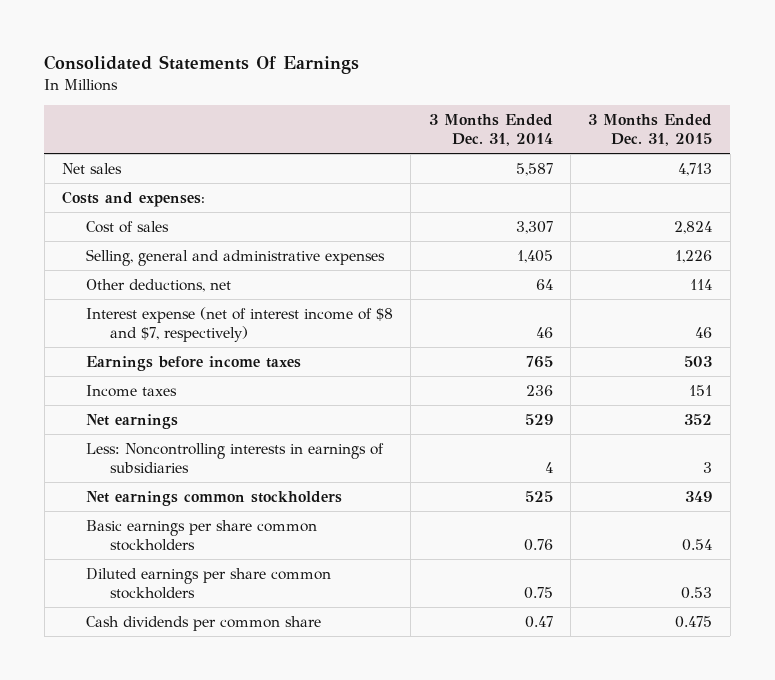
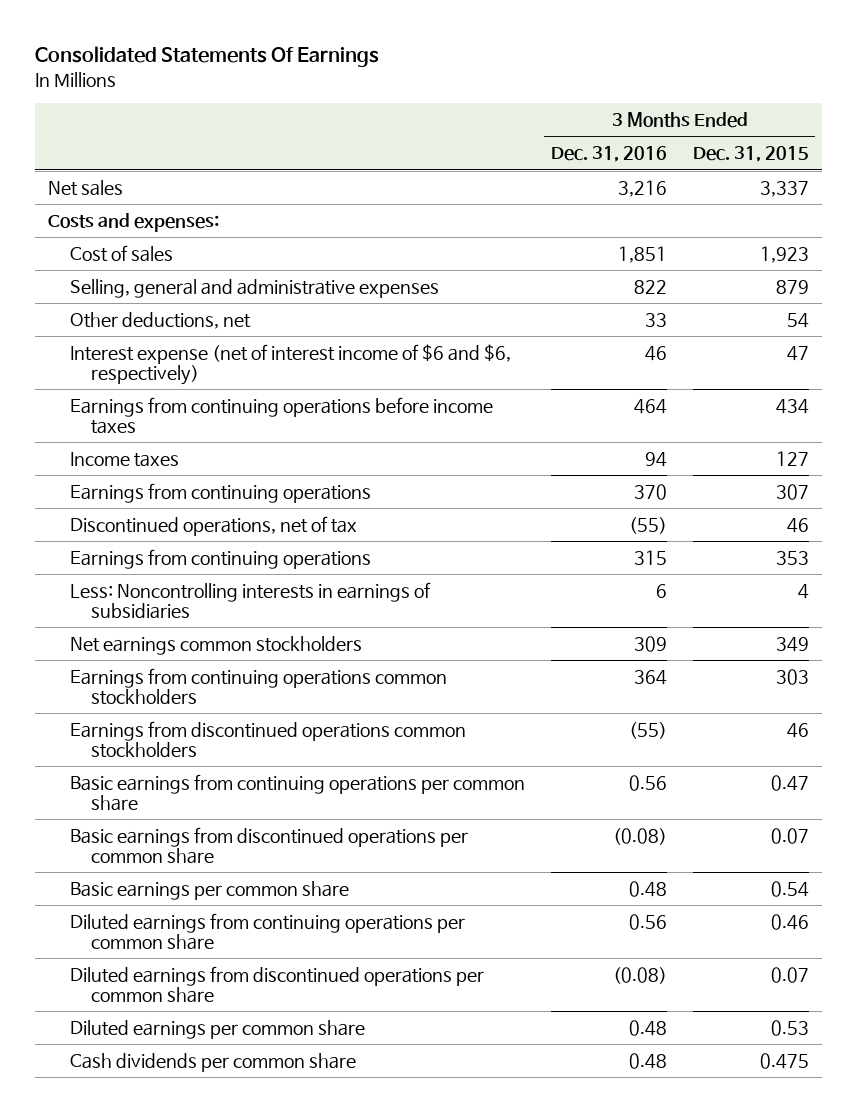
[428,113,553,146] 3 Months Ended Dec. 31, 2014 -> none
none -> [550,146,667,163] Dec. 31, 2016
[678,162,713,176] 4,713 -> [759,180,809,197] 3,337
[674,220,713,234] 2,824 -> [759,245,809,263] 1,923
[675,249,713,263] 1,226 -> [775,279,809,294] 879
[690,278,713,290] 114 -> [786,312,809,328] 54
[85,306,393,342] Interest expense (net of interest income of $8 and $7, respectively) -> [69,343,511,385] Interest expense (net of interest income of $6 and $6, respectively)
[695,326,713,338] 46 -> [786,345,809,361] 47
[85,355,301,371] Earnings before income taxes -> [69,396,493,434] Earnings from continuing operations before income taxes
[684,355,713,367] 503 -> [775,398,809,414] 434
[689,384,713,396] 151 -> [775,450,809,466] 127
none -> [69,482,371,503] Earnings from continuing operations
none -> [69,515,357,536] Discontinued operations, net of tax
[85,413,178,429] Net earnings -> [69,548,371,569] Earnings from continuing operations
[684,413,713,425] 352 -> [775,550,809,565] 353
[703,461,713,473] 3 -> [797,583,809,599] 4
none -> [69,667,447,705] Earnings from continuing operations common stockholders
none -> [69,720,466,758] Earnings from discontinued operations common stockholders
none -> [69,773,525,811] Basic earnings from continuing operations per common share
none -> [69,826,468,864] Basic earnings from discontinued operations per common share
[85,519,317,551] Basic earnings per share common stockholders -> [69,880,349,900] Basic earnings per common share
none -> [69,912,465,950] Diluted earnings from continuing operations per common share
none -> [69,965,484,1003] Diluted earnings from discontinued operations per common share
[85,567,331,599] Diluted earnings per share common stockholders -> [69,1019,365,1039] Diluted earnings per common share

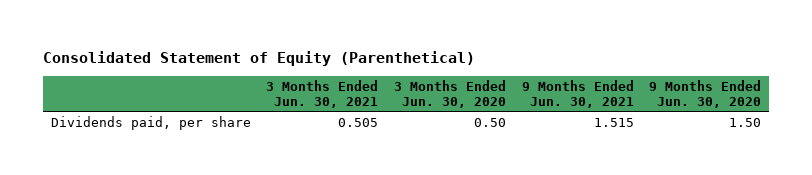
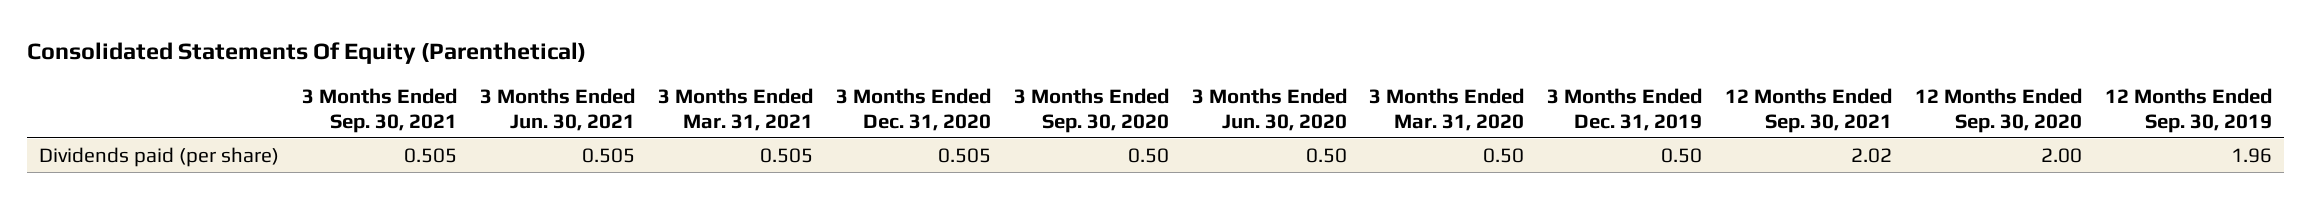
[42,50,475,66] Consolidated Statement of Equity (Parenthetical) -> [27,42,587,65] Consolidated Statements Of Equity (Parenthetical)
[521,79,634,108] 9 Months Ended Jun. 30, 2021 -> none
[649,79,762,108] 9 Months Ended Jun. 30, 2020 -> none
none -> [301,87,457,134] 3 Months Ended Sep. 30, 2021
none -> [657,87,813,132] 3 Months Ended Mar. 31, 2021
none -> [835,87,991,132] 3 Months Ended Dec. 31, 2020
none -> [1013,87,1169,134] 3 Months Ended Sep. 30, 2020
none -> [1369,87,1525,132] 3 Months Ended Mar. 31, 2020
none -> [1547,87,1703,132] 3 Months Ended Dec. 31, 2019
none -> [1725,87,1893,134] 12 Months Ended Sep. 30, 2021
none -> [1915,87,2083,134] 12 Months Ended Sep. 30, 2020
none -> [2105,87,2273,134] 12 Months Ended Sep. 30, 2019
[50,115,251,130] Dividends paid, per share -> [38,147,279,168] Dividends paid (per share)

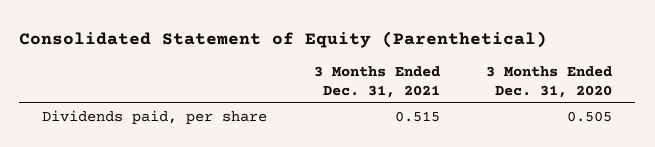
[27,42,587,65] Consolidated Statements Of Equity (Parenthetical) -> [19,30,548,48] Consolidated Statement of Equity (Parenthetical)
[301,87,457,134] 3 Months Ended Sep. 30, 2021 -> none
[479,87,635,132] 3 Months Ended Jun. 30, 2021 -> none
[657,87,813,132] 3 Months Ended Mar. 31, 2021 -> none
[1013,87,1169,134] 3 Months Ended Sep. 30, 2020 -> none
[1191,87,1347,132] 3 Months Ended Jun. 30, 2020 -> none
[1369,87,1525,132] 3 Months Ended Mar. 31, 2020 -> none
[1547,87,1703,132] 3 Months Ended Dec. 31, 2019 -> none
[1725,87,1893,134] 12 Months Ended Sep. 30, 2021 -> none
[1915,87,2083,134] 12 Months Ended Sep. 30, 2020 -> none
[2105,87,2273,134] 12 Months Ended Sep. 30, 2019 -> none
none -> [313,66,440,98] 3 Months Ended Dec. 31, 2021
[38,147,279,168] Dividends paid (per share) -> [42,109,268,124] Dividends paid, per share

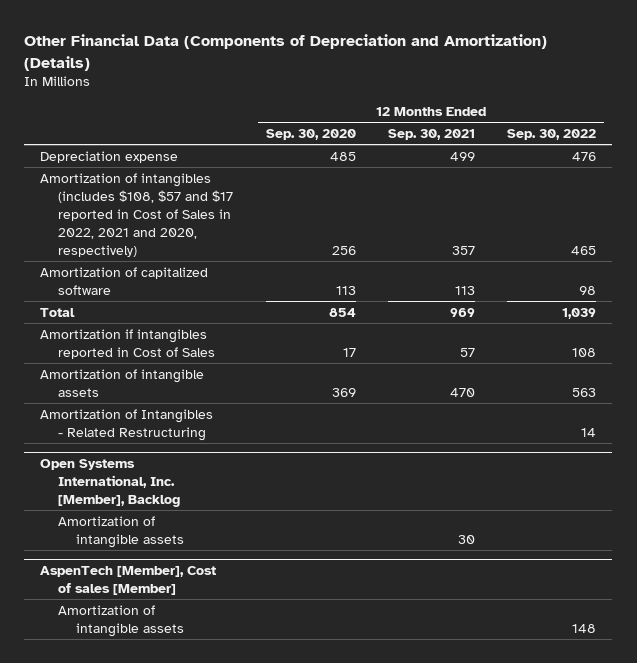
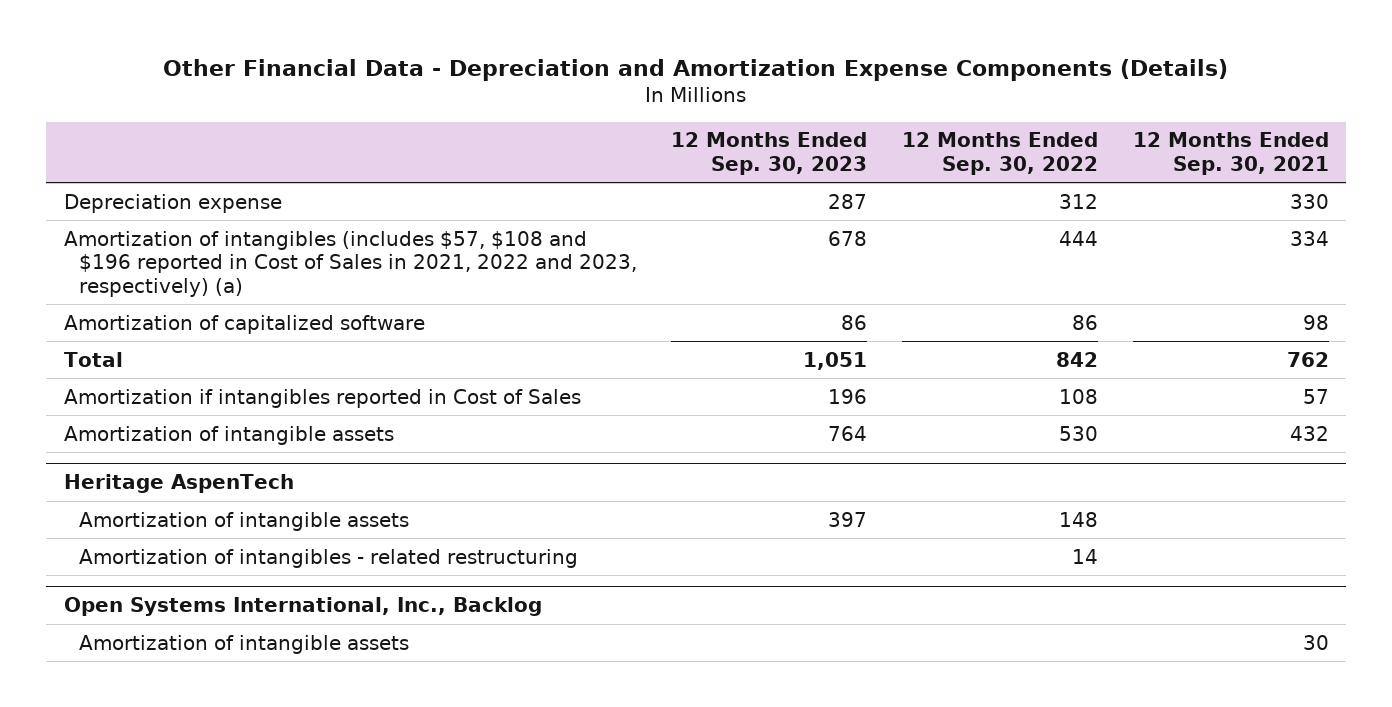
[24,33,548,71] Other Financial Data (Components of Depreciation and Amortization) (Details) -> [163,59,1229,82] Other Financial Data - Depreciation and Amortization Expense Components (Details)
[265,128,356,140] Sep. 30, 2020 -> none
none -> [671,132,868,175] 12 Months Ended Sep. 30, 2023
[450,151,476,161] 499 -> [1289,193,1329,209] 330
[572,151,597,161] 476 -> [1059,193,1099,209] 312
[40,172,234,257] Amortization of intangibles (includes $108, $57 and $17 reported in Cost of Sales in 2022, 2021 and 2020, respectively) -> [63,230,637,297] Amortization of intangibles (includes $57, $108 and $196 reported in Cost of Sales in 2021, 2022 and 2023, respectively) (a)
[452,245,476,255] 357 -> [1289,230,1329,246] 334
[571,245,597,255] 465 -> [1059,230,1099,246] 444
[455,285,476,295] 113 -> [1302,314,1329,330] 98
[579,285,597,295] 98 -> [1072,314,1099,330] 86
[450,307,476,317] 969 -> [1286,351,1329,367] 762
[562,307,597,319] 1,039 -> [1056,351,1099,367] 842
[40,408,214,441] Amortization of Intangibles - Related Restructuring -> none
[40,458,181,507] Open Systems International, Inc. [Member], Backlog -> none
[58,515,185,548] Amortization of intangible assets -> none
[40,565,217,595] AspenTech [Member], Cost of sales [Member] -> none
[450,387,476,397] 470 -> [1289,425,1329,441] 432
[572,387,597,397] 563 -> [1059,425,1099,441] 530
none -> [63,474,294,494] Heritage AspenTech
none -> [78,548,578,568] Amortization of intangibles - related restructuring
none -> [63,597,542,617] Open Systems International, Inc., Backlog
none -> [78,634,409,654] Amortization of intangible assets

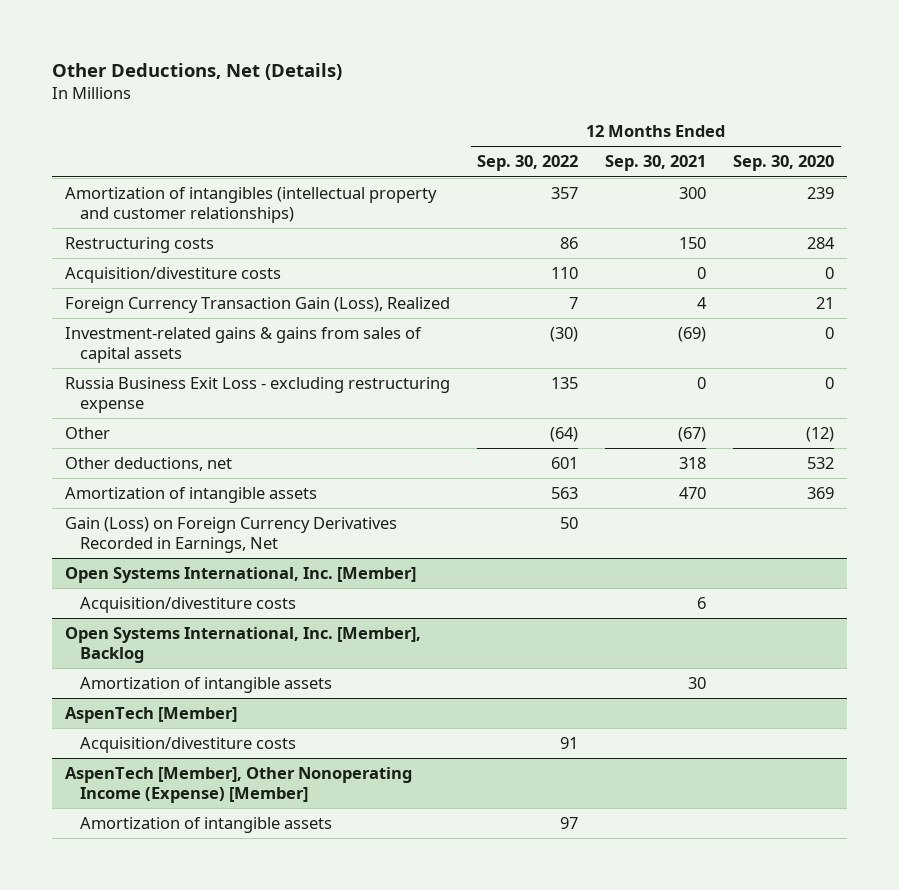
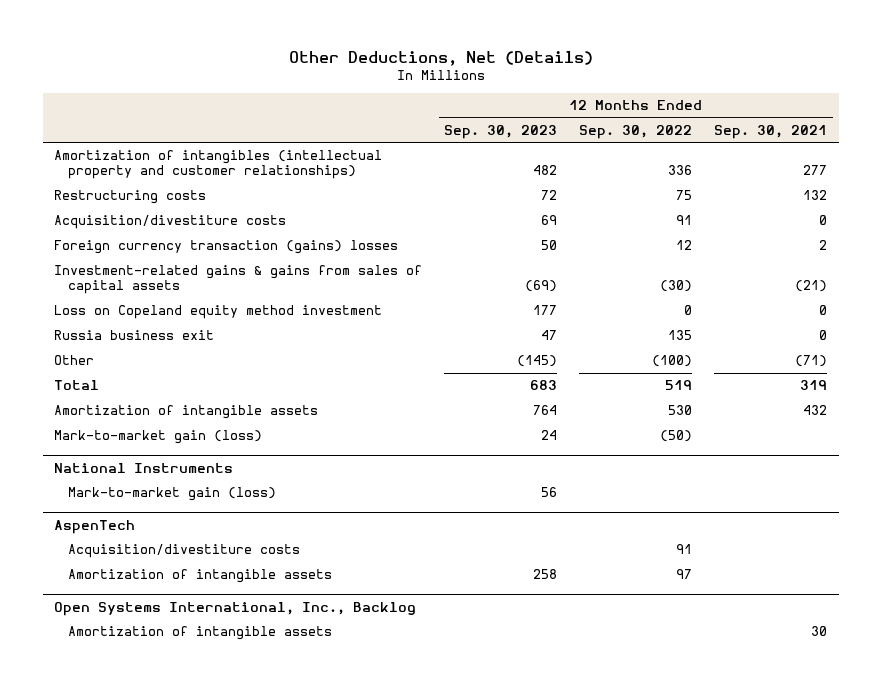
[732,155,834,172] Sep. 30, 2020 -> none
none -> [444,125,558,140] Sep. 30, 2023
[65,457,233,472] Other deductions, net -> none
[65,517,398,553] Gain (Loss) on Foreign Currency Derivatives Recorded in Earnings, Net -> none
[65,567,417,584] Open Systems International, Inc. [Member] -> none
[79,597,296,614] Acquisition/divestiture costs -> none
[65,627,422,663] Open Systems International, Inc. [Member], Backlog -> none
[79,677,332,694] Amortization of intangible assets -> none
[551,187,579,200] 357 -> [668,165,693,176] 336
[679,187,707,200] 300 -> [803,165,828,176] 277
[560,237,579,250] 86 -> [676,190,693,201] 75
[679,237,707,250] 150 -> [803,190,828,201] 132
[551,267,579,280] 110 -> [676,215,693,226] 91
[65,297,451,314] Foreign Currency Transaction Gain (Loss), Realized -> [53,240,398,255] Foreign currency transaction (gains) losses
[569,297,579,310] 7 -> [676,240,693,251] 12
[697,297,708,310] 4 -> [819,240,828,251] 2
[678,327,707,343] (69) -> [795,280,828,293] (21)
none -> [53,305,382,320] Loss on Copeland equity method investment
[65,377,451,413] Russia Business Exit Loss - excluding restructuring expense -> [53,330,214,341] Russia business exit
[550,427,579,443] (64) -> [652,355,693,368] (100)
[678,427,707,443] (67) -> [795,355,828,368] (71)
none -> [53,380,99,391] Total
[551,487,579,500] 563 -> [668,405,693,416] 530
[679,487,707,500] 470 -> [803,405,828,416] 432
none -> [53,430,262,445] Mark-to-market gain (loss)
none -> [53,462,233,473] National Instruments
none -> [67,487,276,502] Mark-to-market gain (loss)
[65,707,238,724] AspenTech [Member] -> [53,519,135,534] AspenTech
[65,767,413,803] AspenTech [Member], Other Nonoperating Income (Expense) [Member] -> none
none -> [53,601,416,616] Open Systems International, Inc., Backlog
none -> [67,626,332,641] Amortization of intangible assets

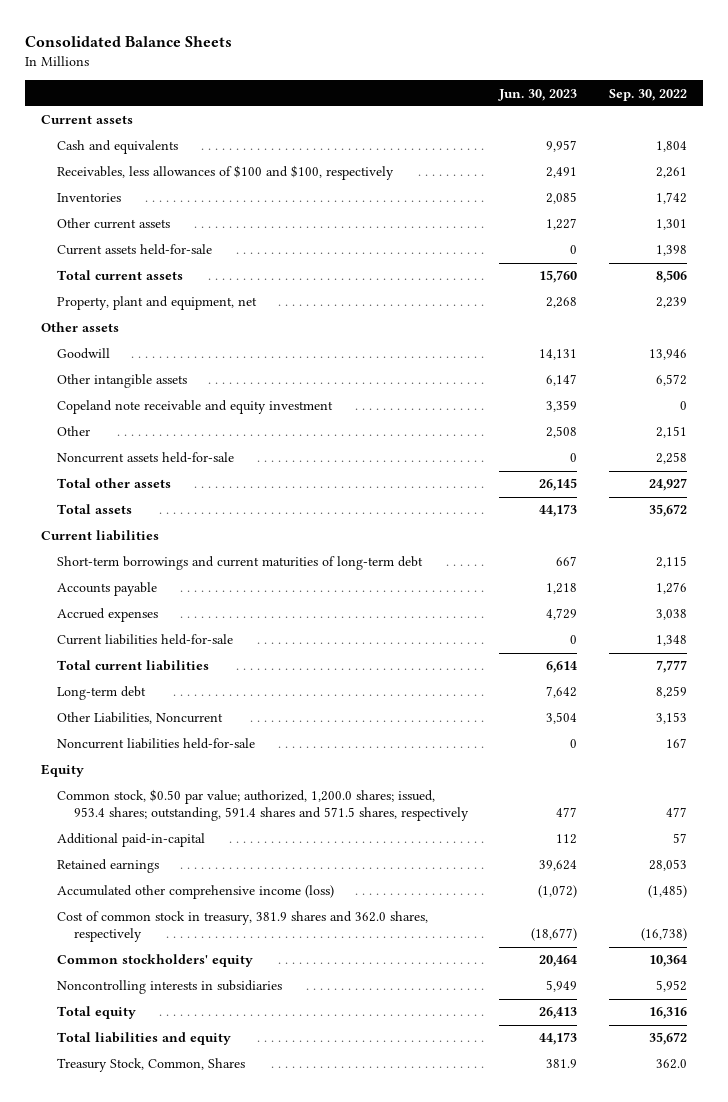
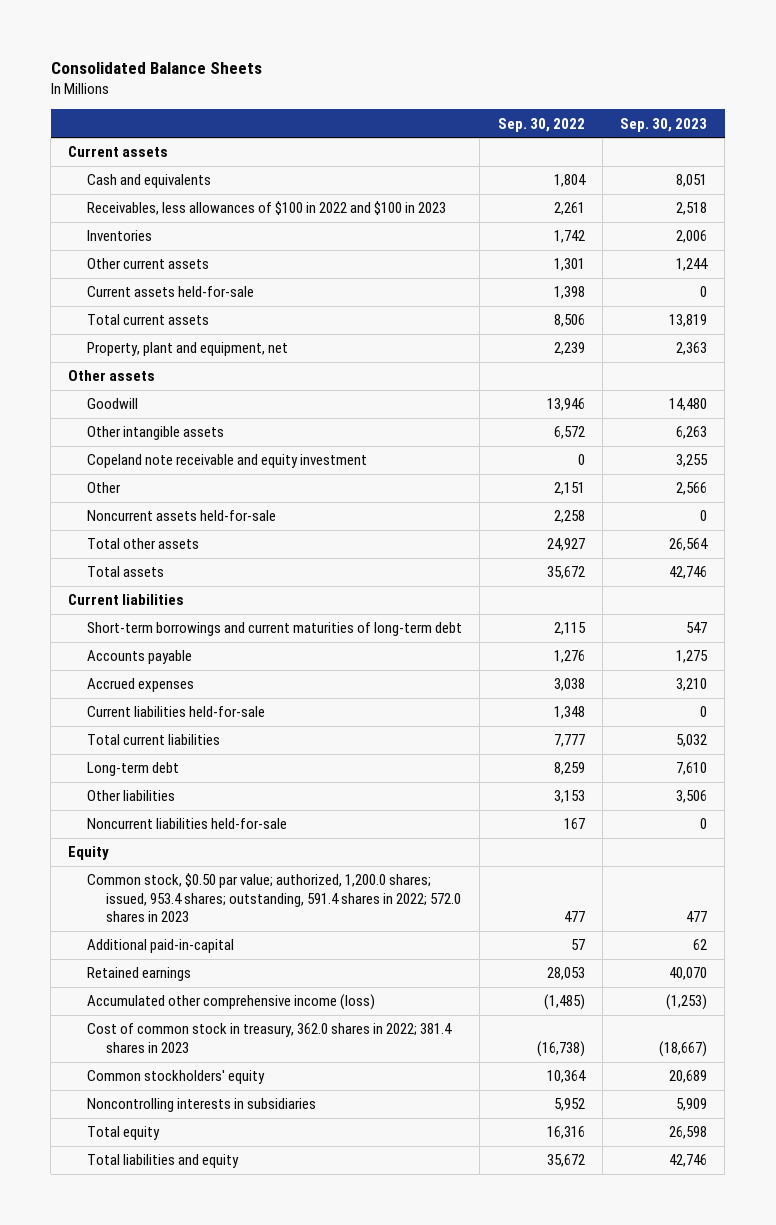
[498,88,578,101] Jun. 30, 2023 -> none
none -> [620,117,708,132] Sep. 30, 2023
[57,165,395,181] Receivables, less allowances of $100 and $100, respectively -> [86,201,446,216] Receivables, less allowances of $100 in 2022 and $100 in 2023
[57,712,224,725] Other Liabilities, Noncurrent -> [86,790,175,802] Other liabilities
[57,789,469,822] Common stock, $0.50 par value; authorized, 1,200.0 shares; issued, 953.4 shares; outstanding, 591.4 shares and 571.5 shares, respectively -> [86,873,461,923] Common stock, $0.50 par value; authorized, 1,200.0 shares; issued, 953.4 shares; outstanding, 591.4 shares in 2022; 572.0 shares in 2023
[57,911,429,943] Cost of common stock in treasury, 381.9 shares and 362.0 shares, respectively -> [86,1023,452,1053] Cost of common stock in treasury, 362.0 shares in 2022; 381.4 shares in 2023
[57,1058,246,1073] Treasury Stock, Common, Shares -> none

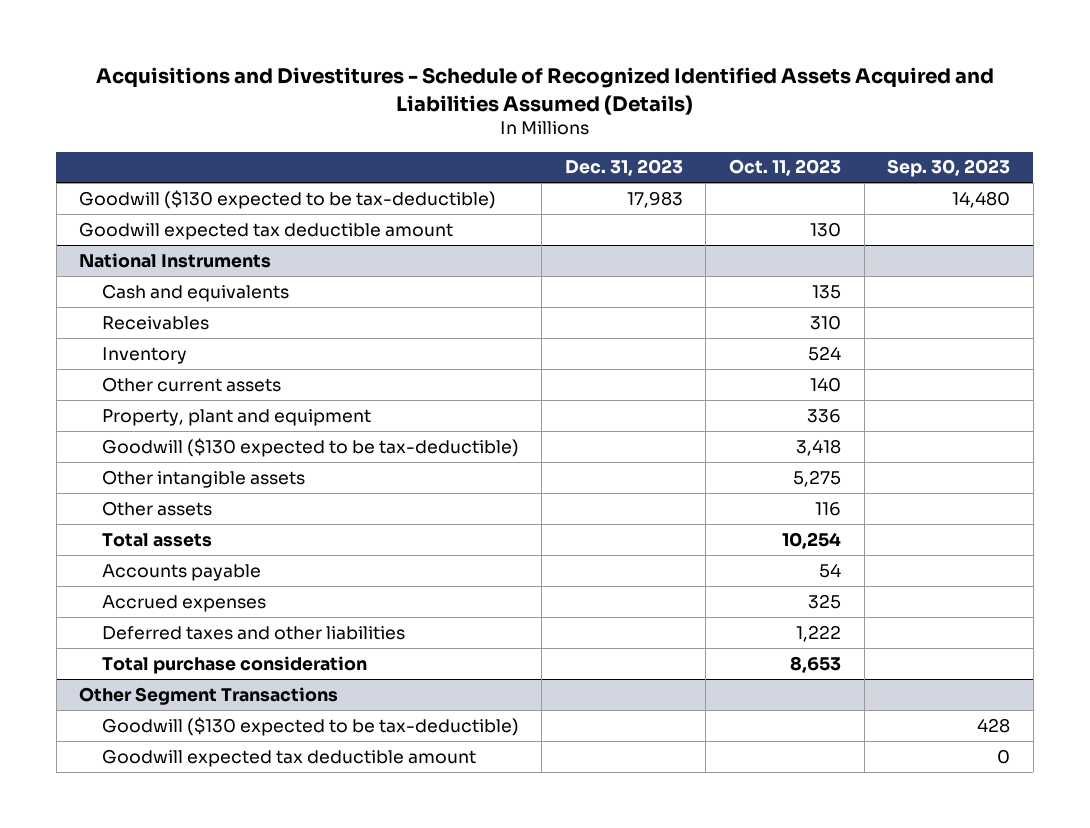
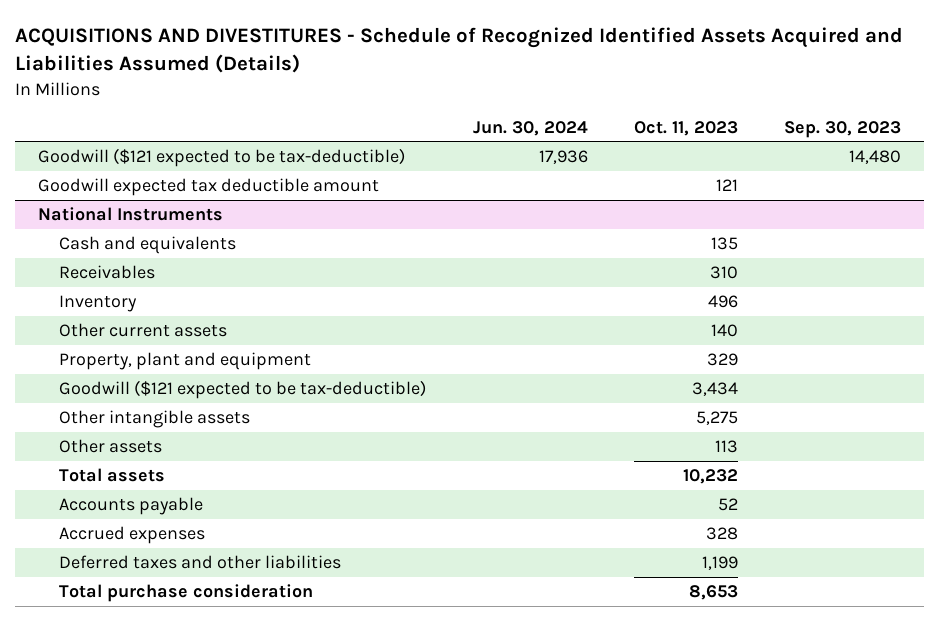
[95,67,994,115] Acquisitions and Divestitures - Schedule of Recognized Identified Assets Acquired and Liabilities Assumed (Details) -> [14,27,903,74] ACQUISITIONS AND DIVESTITURES - Schedule of Recognized Identified Assets Acquired and Liabilities Assumed (Details)
[564,159,683,177] Dec. 31, 2023 -> none
none -> [472,120,588,136] Jun. 30, 2024
[79,189,497,209] Goodwill ($130 expected to be tax-deductible) -> [37,148,405,168] Goodwill ($121 expected to be tax-deductible)
[810,221,842,237] 130 -> [715,179,738,192] 121
[808,345,842,361] 524 -> [707,295,738,309] 496
[807,408,842,423] 336 -> [706,353,738,367] 329
[101,437,519,457] Goodwill ($130 expected to be tax-deductible) -> [59,380,427,400] Goodwill ($121 expected to be tax-deductible)
[796,438,842,456] 3,418 -> [691,382,738,397] 3,434
[815,501,842,516] 116 -> [714,440,738,454] 113
[782,531,842,549] 10,254 -> [682,469,738,485] 10,232
[819,562,842,578] 54 -> [717,498,738,512] 52
[808,593,842,609] 325 -> [705,527,738,541] 328
[796,624,842,642] 1,222 -> [701,556,738,571] 1,199
[79,686,339,705] Other Segment Transactions -> none
[101,716,519,736] Goodwill ($130 expected to be tax-deductible) -> none
[101,748,476,767] Goodwill expected tax deductible amount -> none

